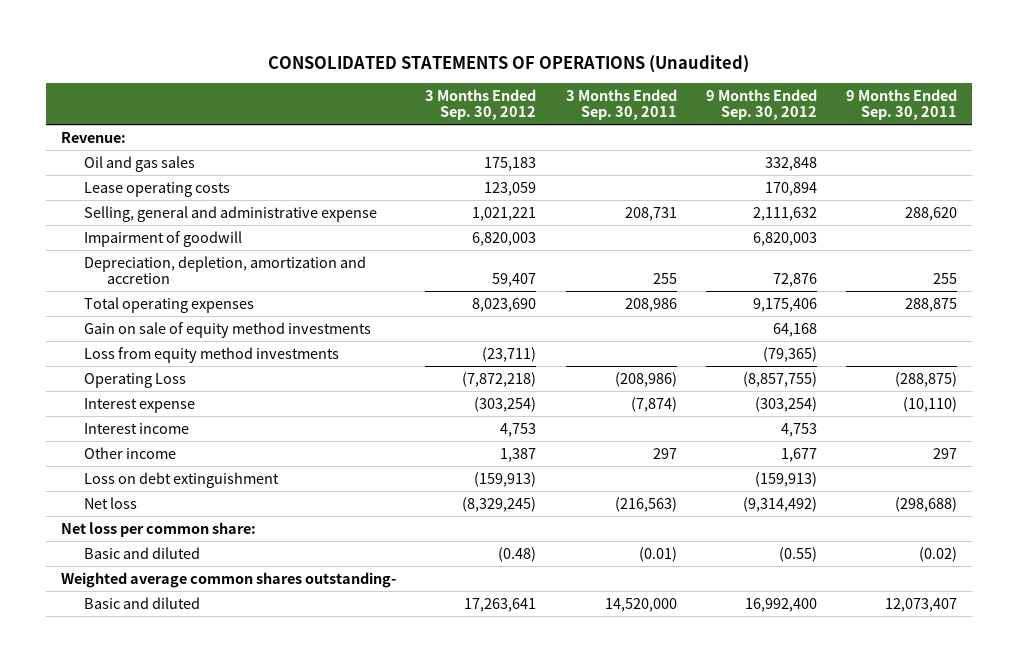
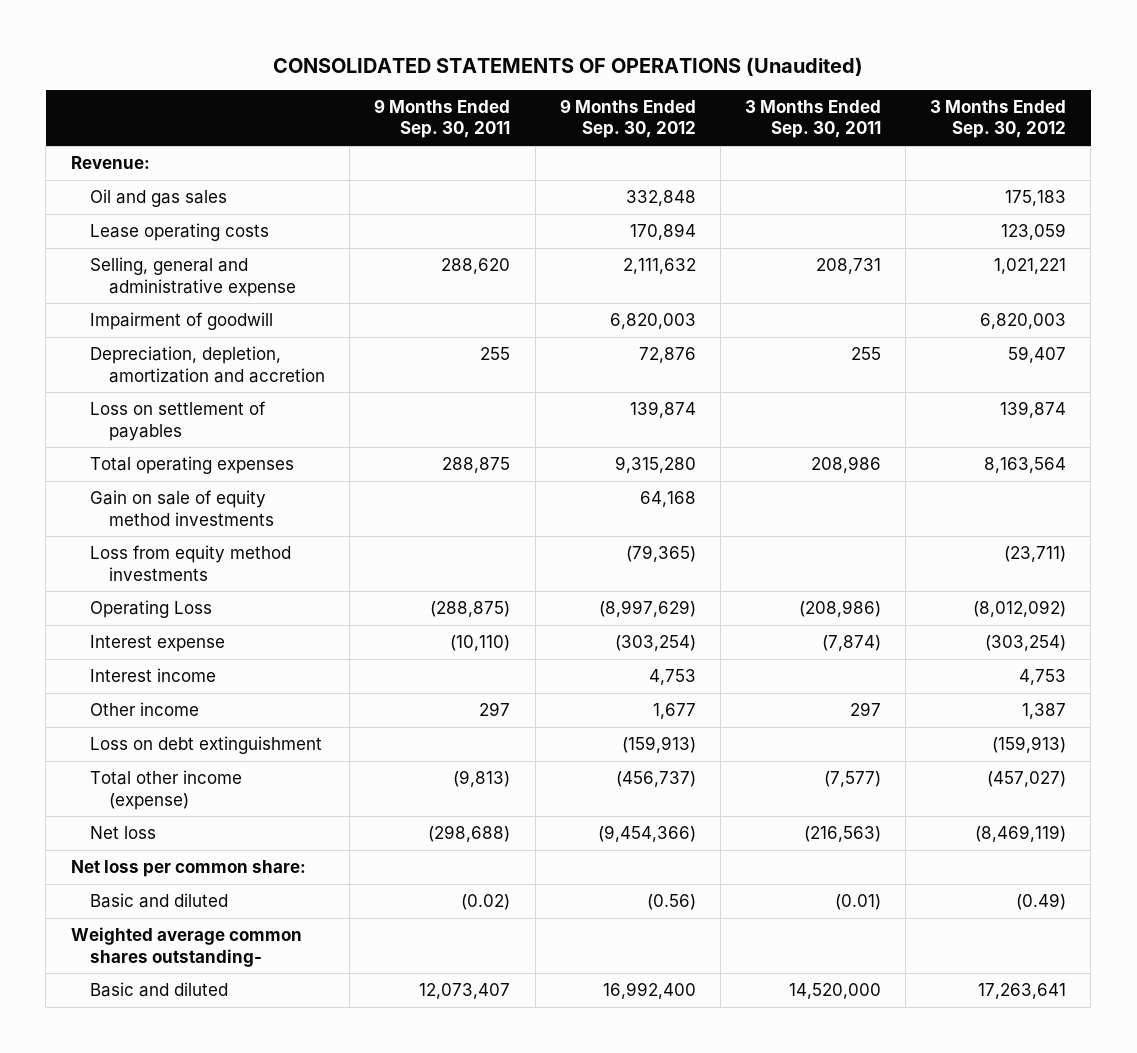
none -> [89,401,266,441] Loss on settlement of payables
[472,297,537,312] 8,023,690 -> [984,457,1067,474] 8,163,564
[753,297,818,312] 9,175,406 -> [614,456,696,474] 9,315,280
[462,371,537,387] (7,872,218) -> [973,600,1067,618] (8,012,092)
[743,371,818,387] (8,857,755) -> [598,600,696,618] (8,997,629)
none -> [89,770,242,810] Total other income (expense)
[462,496,537,512] (8,329,245) -> [975,825,1067,843] (8,469,119)
[743,496,818,512] (9,314,492) -> [597,825,696,843] (9,454,366)
[498,546,537,562] (0.48) -> [1016,893,1067,911] (0.49)
[779,546,818,562] (0.55) -> [646,894,696,911] (0.56)

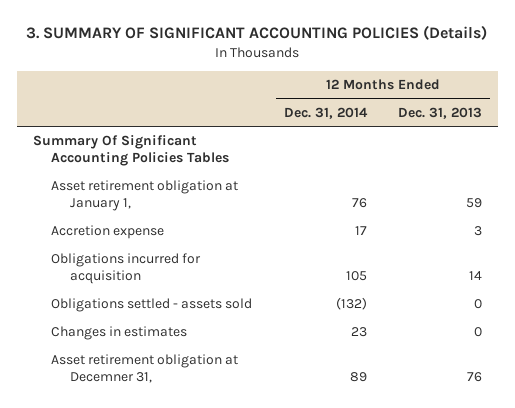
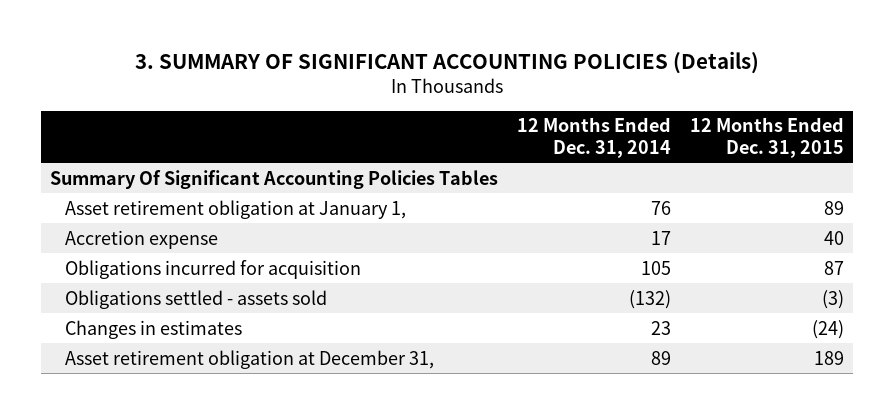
[398,106,483,119] Dec. 31, 2013 -> none
none -> [689,117,844,158] 12 Months Ended Dec. 31, 2015
[51,354,239,384] Asset retirement obligation at Decemner 31, -> [65,349,435,369] Asset retirement obligation at December 31,

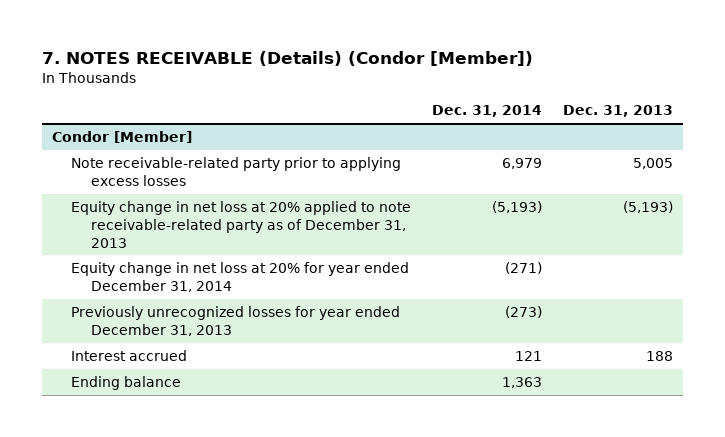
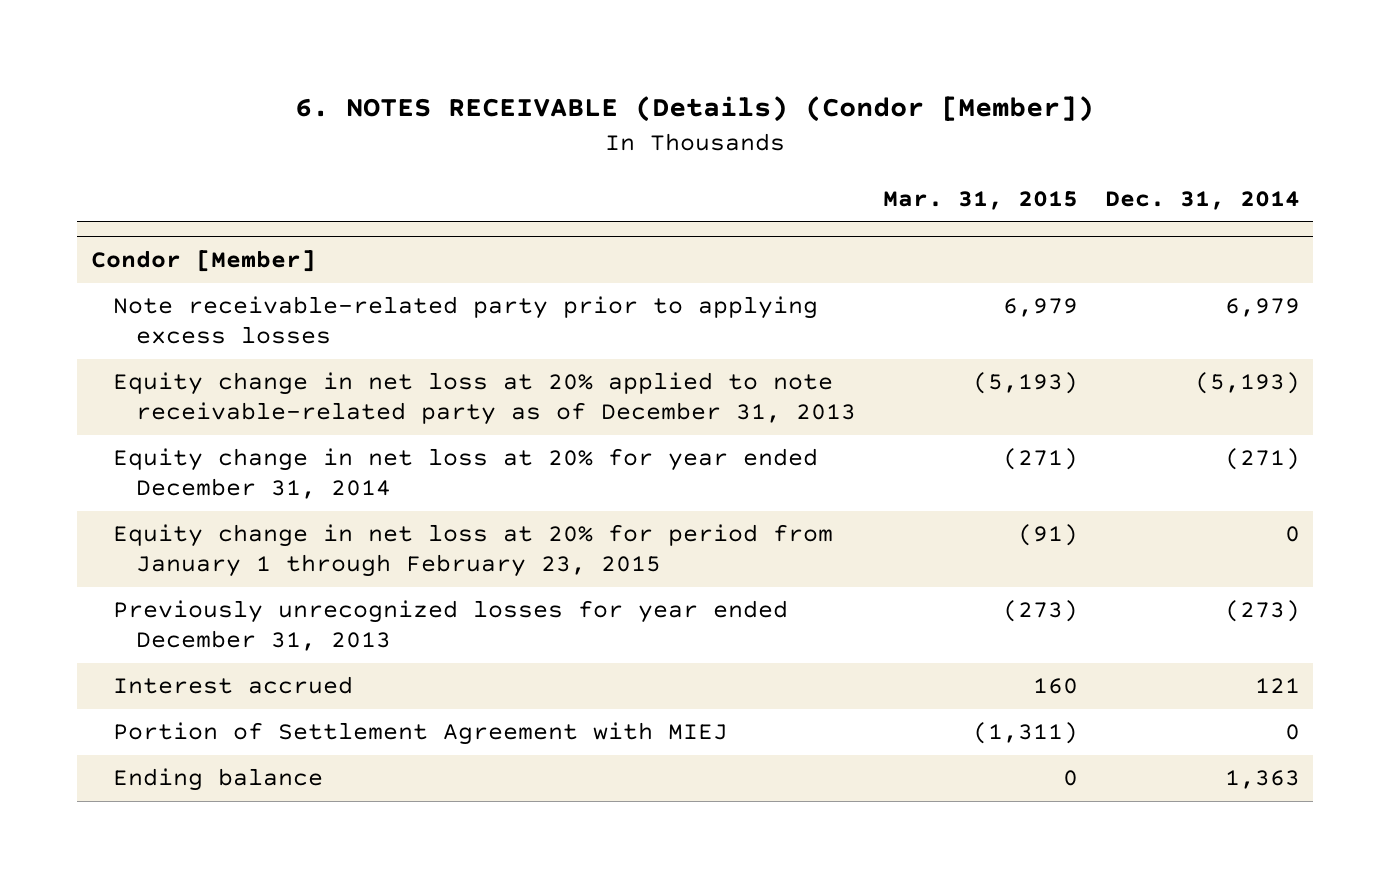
[41,50,533,66] 7. NOTES RECEIVABLE (Details) (Condor [Member]) -> [295,96,1095,123] 6. NOTES RECEIVABLE (Details) (Condor [Member])
[562,105,673,118] Dec. 31, 2013 -> none
none -> [883,190,1079,210] Mar. 31, 2015
none -> [113,524,834,577] Equity change in net loss at 20% for period from January 1 through February 23, 2015
none -> [113,722,729,746] Portion of Settlement Agreement with MIEJ

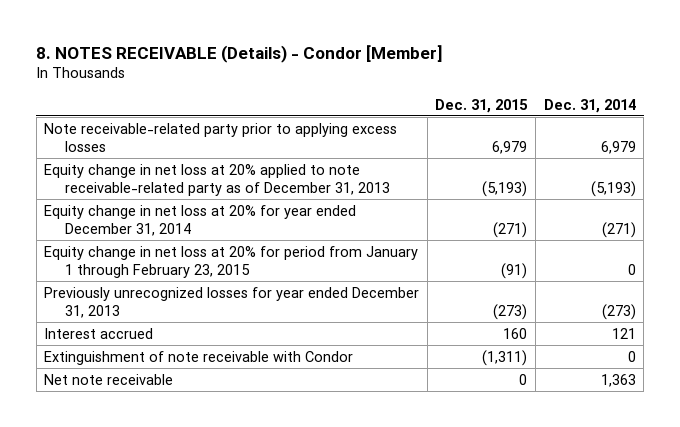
[295,96,1095,123] 6. NOTES RECEIVABLE (Details) (Condor [Member]) -> [36,44,444,63] 8. NOTES RECEIVABLE (Details) - Condor [Member]
[883,190,1079,210] Mar. 31, 2015 -> none
none -> [435,98,529,113] Dec. 31, 2015
[90,250,316,273] Condor [Member] -> none
[113,722,729,746] Portion of Settlement Agreement with MIEJ -> none
none -> [44,350,354,365] Extinguishment of note receivable with Condor
[113,768,324,792] Ending balance -> [44,373,174,385] Net note receivable

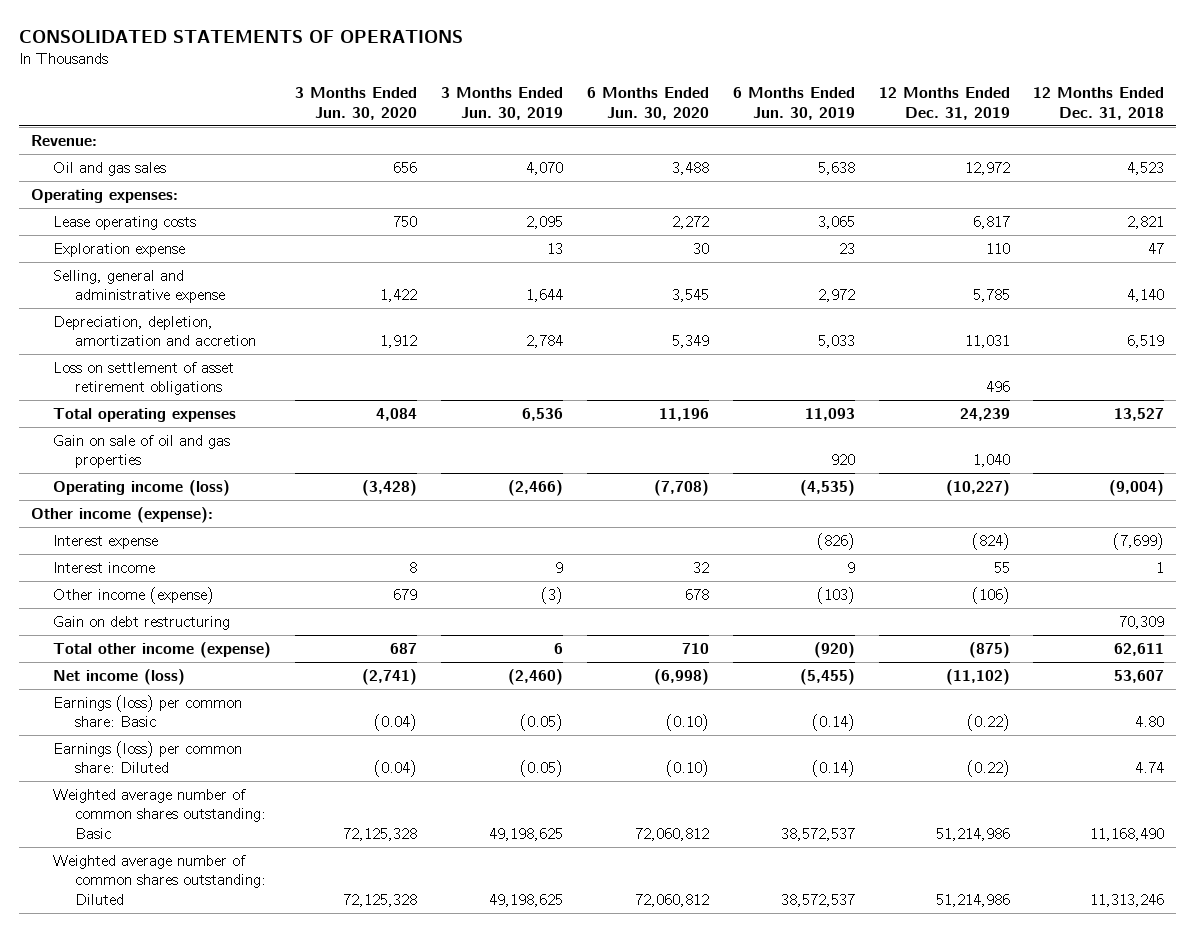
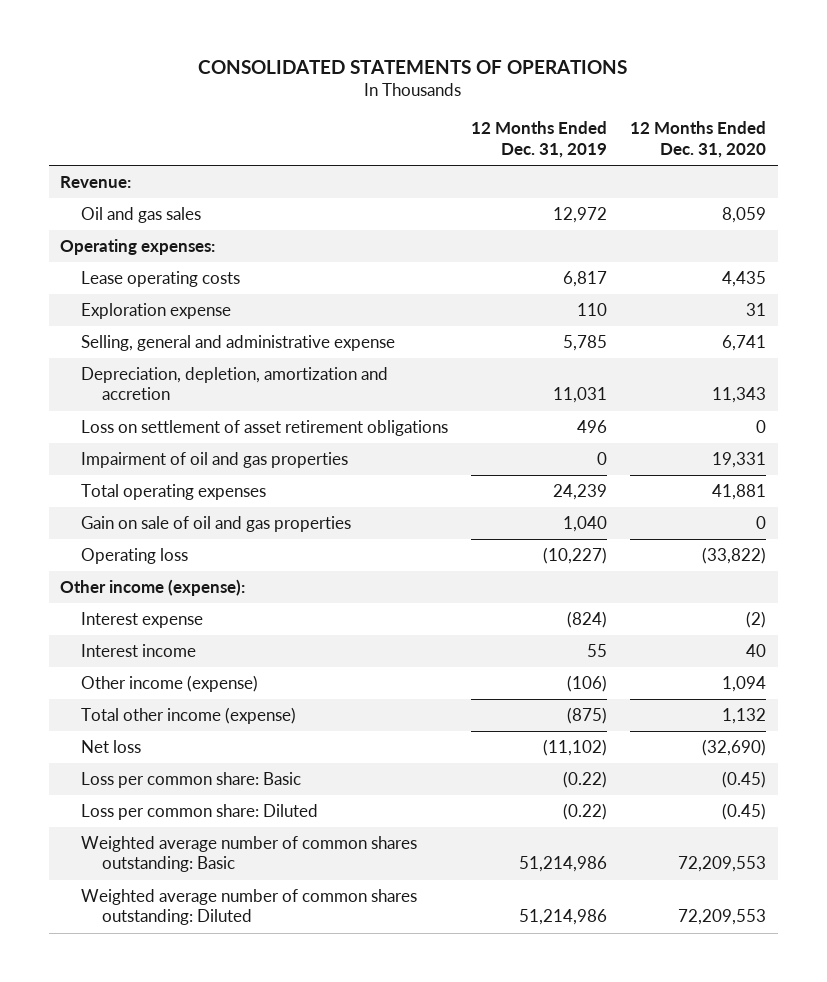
[295,86,418,120] 3 Months Ended Jun. 30, 2020 -> none
[441,86,564,120] 3 Months Ended Jun. 30, 2019 -> none
[586,86,709,120] 6 Months Ended Jun. 30, 2020 -> none
[732,86,855,120] 6 Months Ended Jun. 30, 2019 -> none
[1033,86,1165,120] 12 Months Ended Dec. 31, 2018 -> none
none -> [630,121,767,159] 12 Months Ended Dec. 31, 2020
none -> [81,451,349,468] Impairment of oil and gas properties
[53,479,231,496] Operating income (loss) -> [81,547,189,564] Operating loss
[53,615,231,630] Gain on debt restructuring -> none
[53,668,186,685] Net income (loss) -> [81,739,142,753] Net loss
[53,694,243,728] Earnings (loss) per common share: Basic -> [81,771,302,788] Loss per common share: Basic
[53,740,243,774] Earnings (loss) per common share: Diluted -> [81,803,319,820] Loss per common share: Diluted

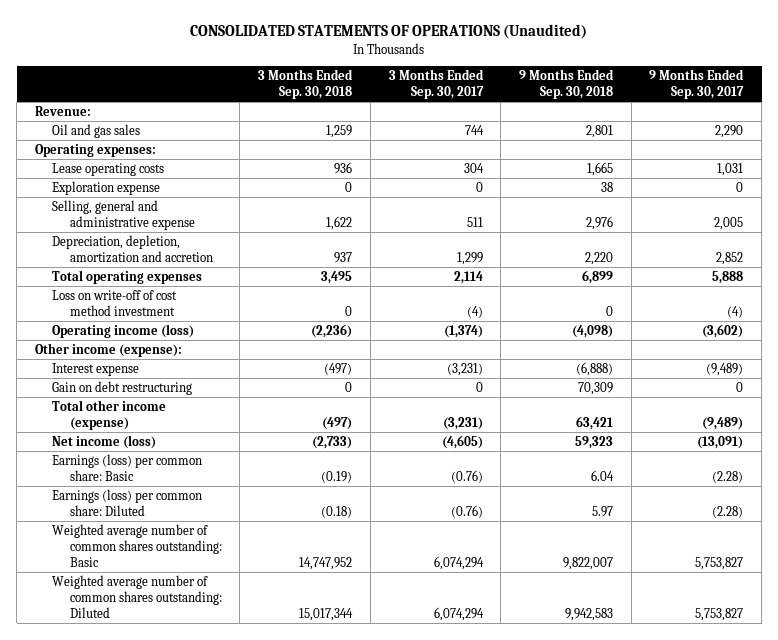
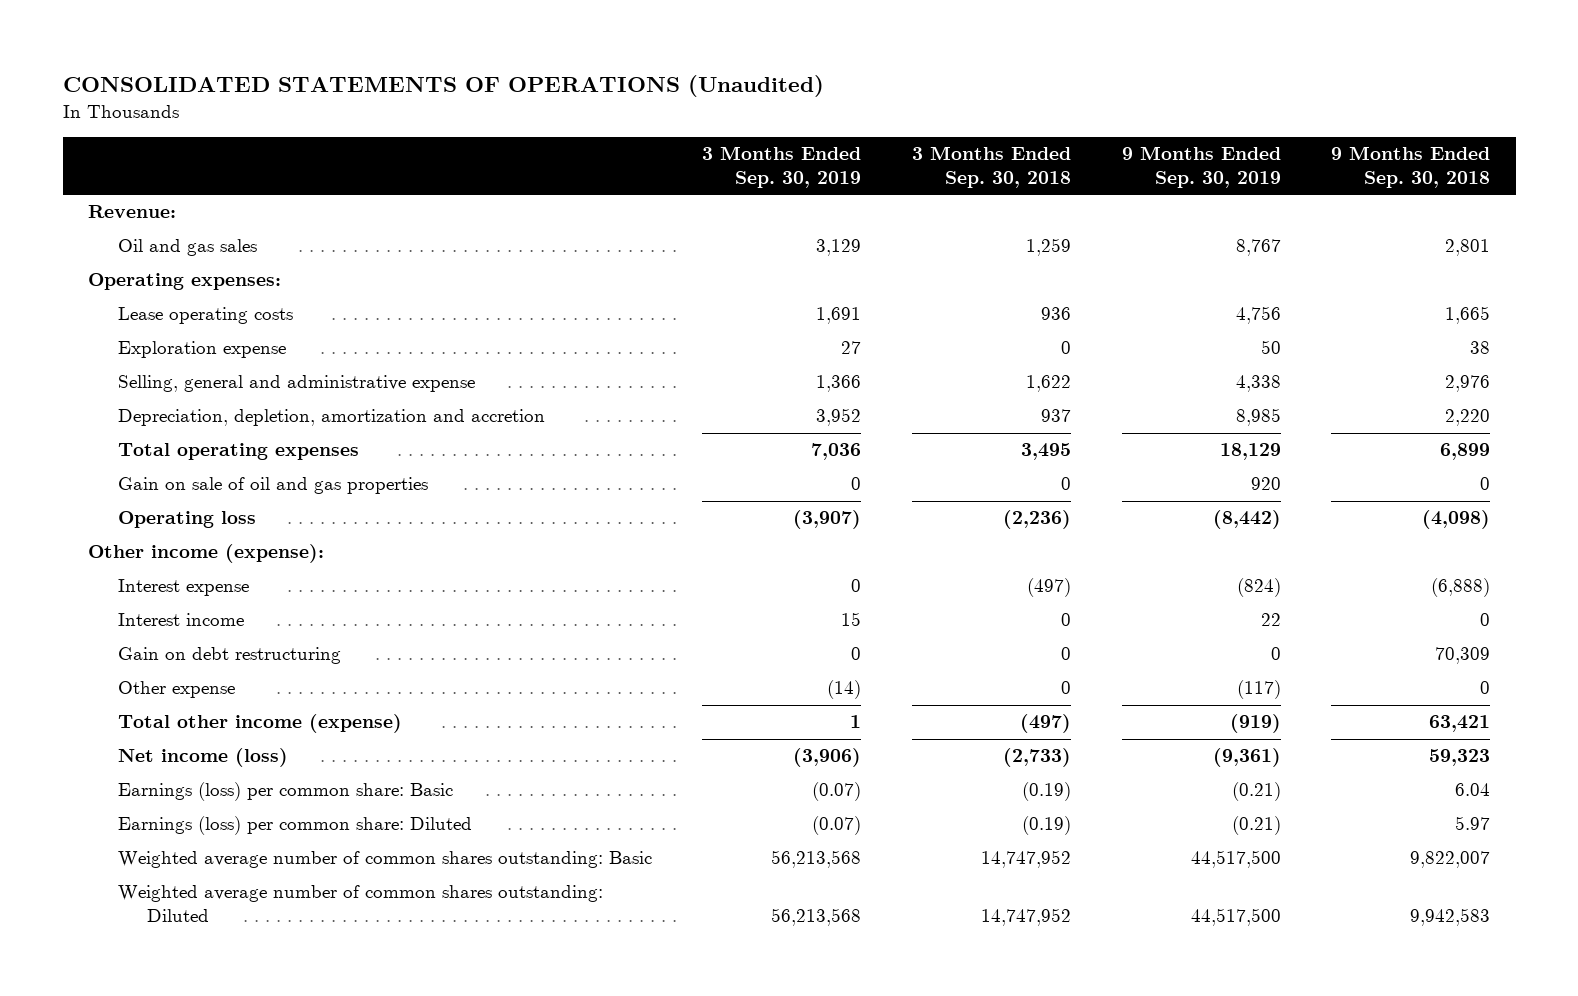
[388,69,484,100] 3 Months Ended Sep. 30, 2017 -> none
[649,69,745,100] 9 Months Ended Sep. 30, 2017 -> none
none -> [702,146,862,189] 3 Months Ended Sep. 30, 2019
none -> [1121,146,1281,189] 9 Months Ended Sep. 30, 2019
[52,289,178,316] Loss on write-off of cost method investment -> none
none -> [117,477,428,495] Gain on sale of oil and gas properties
[52,323,195,338] Operating income (loss) -> [117,511,256,529] Operating loss
none -> [117,613,244,627] Interest income
none -> [117,681,235,699] Other expense
[321,505,353,518] (0.18) -> [1021,816,1071,836] (0.19)
[299,607,354,621] 15,017,344 -> [980,908,1071,927] 14,747,952

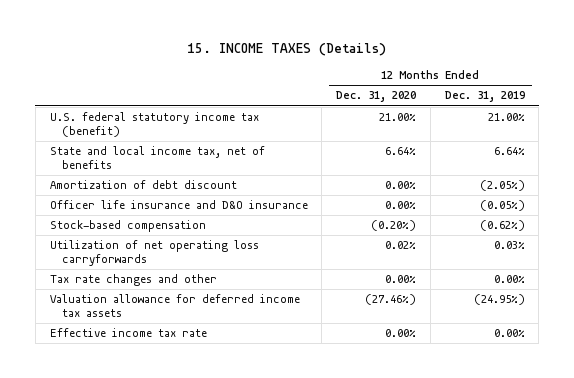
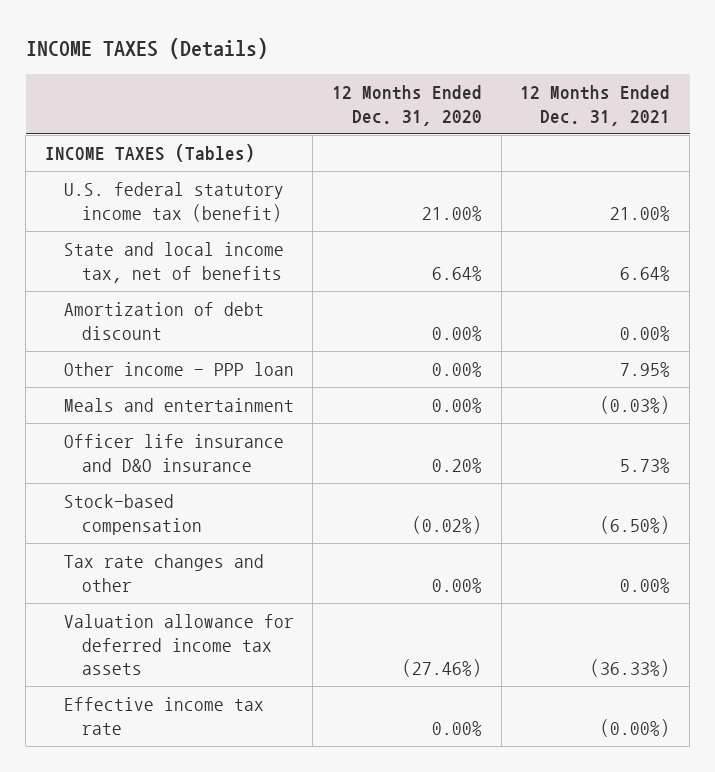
[187,43,387,57] 15. INCOME TAXES (Details) -> [25,38,268,60] INCOME TAXES (Details)
[444,91,525,103] Dec. 31, 2019 -> none
none -> [520,85,671,126] 12 Months Ended Dec. 31, 2021
none -> [44,144,255,163] INCOME TAXES (Tables)
[49,240,259,266] Utilization of net operating loss carryforwards -> none
none -> [63,362,294,377] Other income - PPP loan
none -> [63,398,294,413] Meals and entertainment
[385,201,417,210] 0.00% -> [432,457,483,473] 0.20%
[371,220,417,232] (0.20%) -> [412,515,483,534] (0.02%)

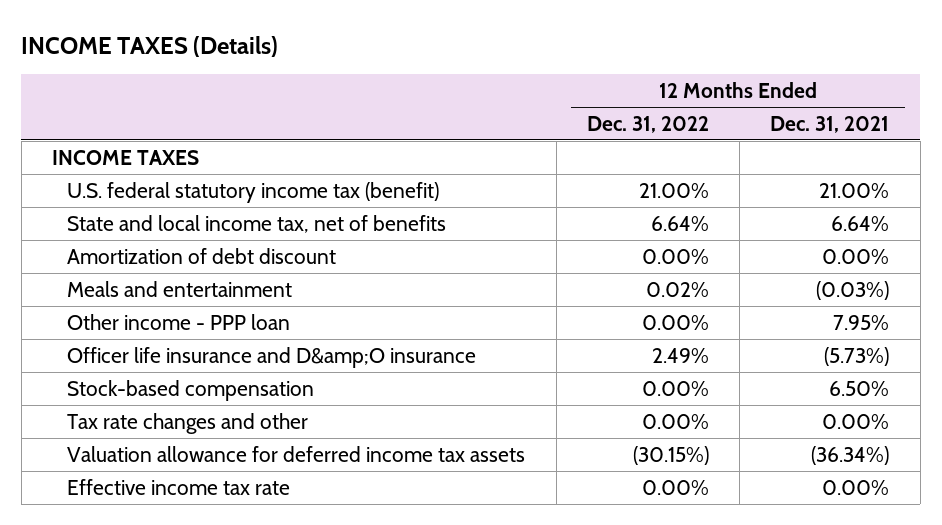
[332,85,483,126] 12 Months Ended Dec. 31, 2020 -> none
none -> [586,115,709,133] Dec. 31, 2022
[44,144,255,163] INCOME TAXES (Tables) -> [52,149,200,165] INCOME TAXES
[63,362,294,377] Other income - PPP loan -> [67,313,291,330] Other income - PPP loan
[63,434,284,472] Officer life insurance and D&O insurance -> [67,346,477,368] Officer life insurance and D&amp;O insurance
[620,457,671,473] 5.73% -> [824,346,890,366] (5.73%)
[600,515,671,534] (6.50%) -> [829,380,890,396] 6.50%
[590,659,671,678] (36.33%) -> [811,445,890,465] (36.34%)
[600,718,671,737] (0.00%) -> [822,479,890,495] 0.00%

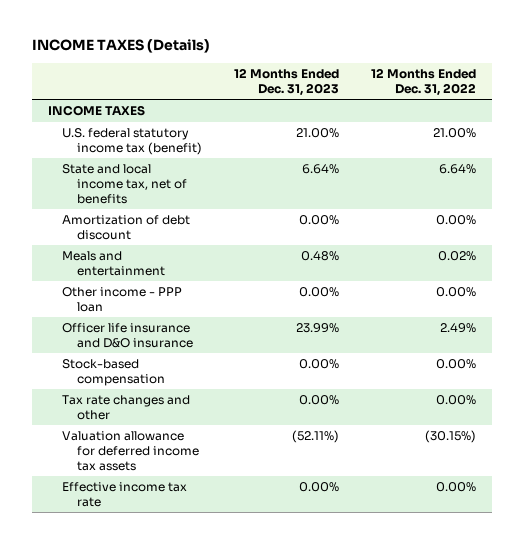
[770,115,890,133] Dec. 31, 2021 -> none
none -> [234,67,340,96] 12 Months Ended Dec. 31, 2023
[67,346,477,368] Officer life insurance and D&amp;O insurance -> [62,323,193,349] Officer life insurance and D&O insurance

